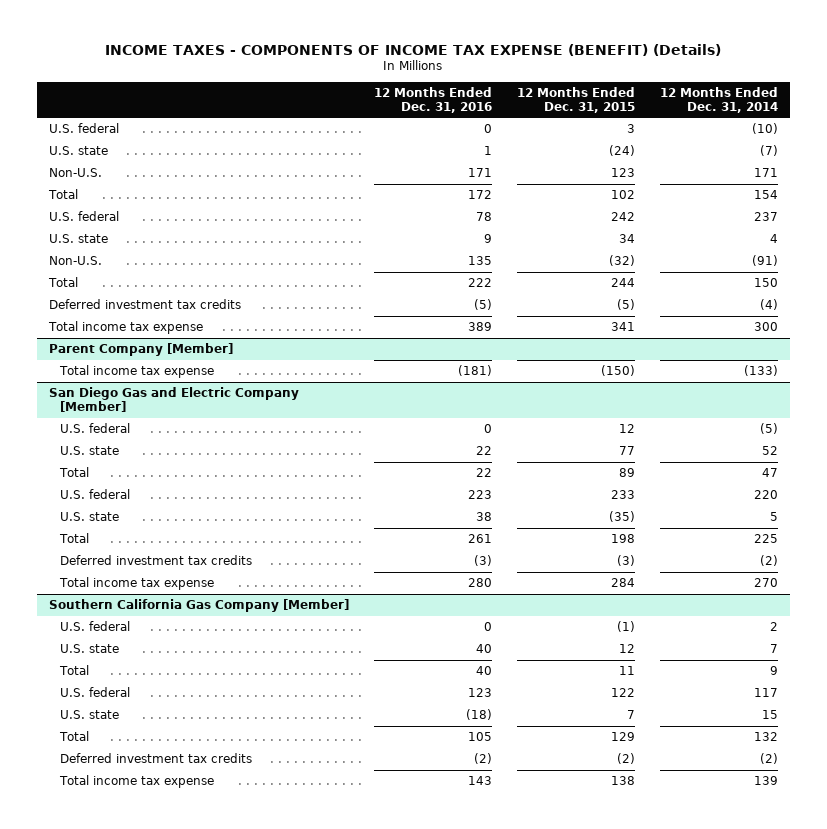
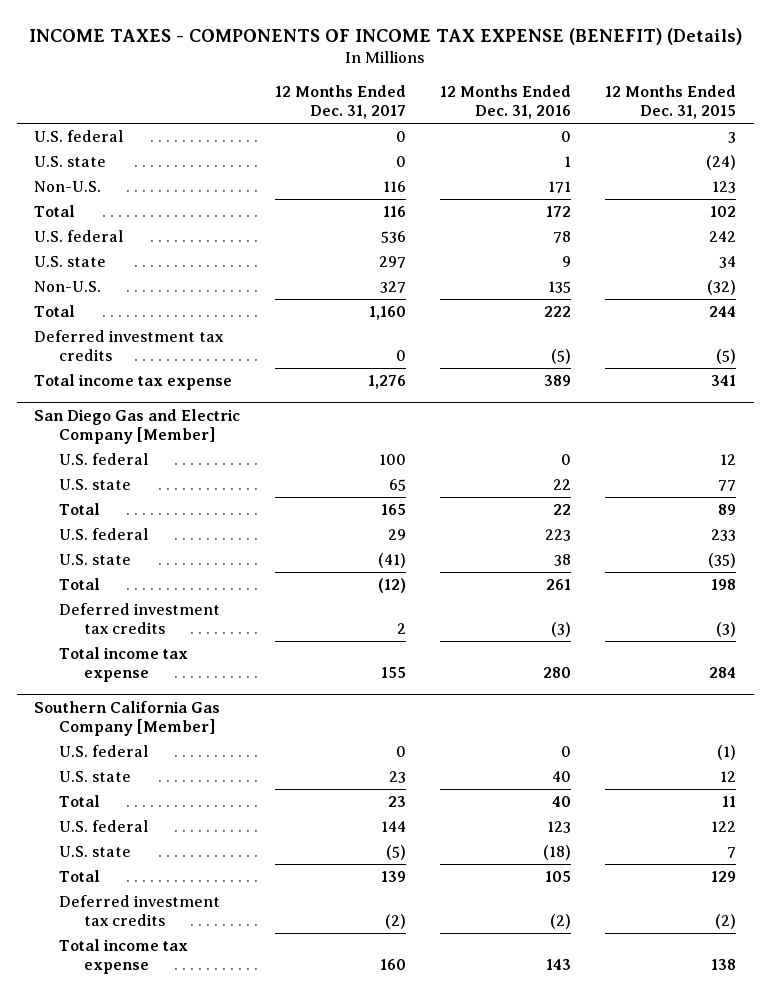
[659,86,778,113] 12 Months Ended Dec. 31, 2014 -> none
none -> [274,84,406,120] 12 Months Ended Dec. 31, 2017
[49,343,234,357] Parent Company [Member] -> none
[59,365,215,379] Total income tax expense -> none

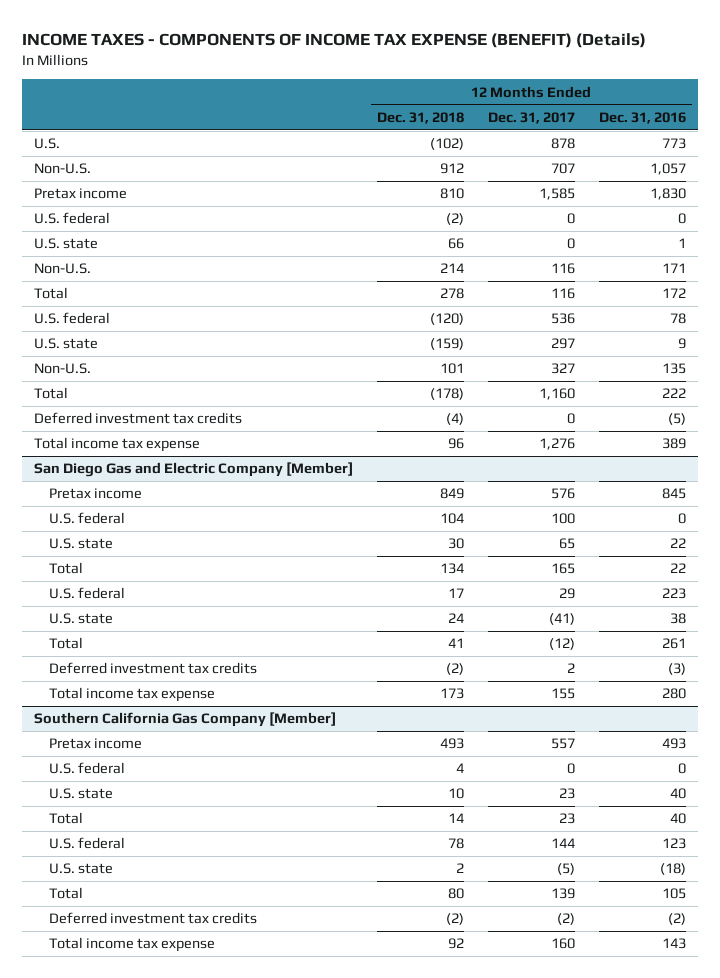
[605,84,737,120] 12 Months Ended Dec. 31, 2015 -> none
none -> [376,112,464,125] Dec. 31, 2018
none -> [34,138,61,150] U.S.
none -> [34,163,92,175] Non-U.S.
none -> [34,188,128,200] Pretax income
none -> [48,488,142,500] Pretax income
none -> [48,738,142,750] Pretax income

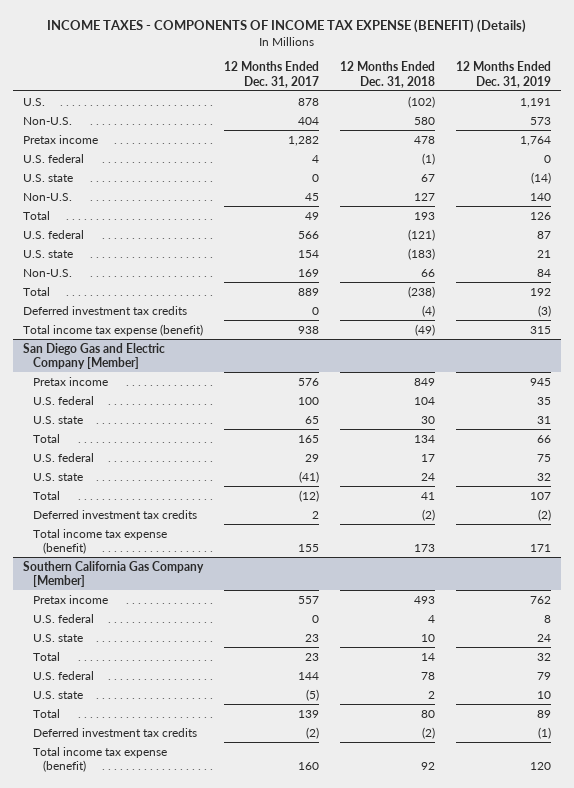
[598,112,686,125] Dec. 31, 2016 -> none
none -> [455,60,551,88] 12 Months Ended Dec. 31, 2019
[439,163,464,175] 912 -> [413,116,435,125] 580
[550,163,575,175] 707 -> [297,116,319,125] 404
[439,188,464,200] 810 -> [413,135,435,144] 478
[538,188,575,201] 1,585 -> [287,135,319,146] 1,282
[445,213,464,226] (2) -> [421,152,435,165] (1)
[566,213,575,225] 0 -> [311,154,319,163] 4
[447,238,464,250] 66 -> [420,173,435,182] 67
[439,263,464,274] 214 -> [413,192,435,201] 127
[550,263,575,275] 116 -> [304,192,319,201] 45
[439,288,464,300] 278 -> [413,211,435,220] 193
[550,288,575,300] 116 -> [304,211,319,220] 49
[429,313,464,326] (120) -> [407,228,435,241] (121)
[550,313,575,325] 536 -> [297,230,319,239] 566
[429,338,464,351] (159) -> [407,247,435,260] (183)
[550,338,575,350] 297 -> [297,249,319,258] 154
[439,363,464,375] 101 -> [420,268,435,277] 66
[550,363,575,375] 327 -> [297,268,319,277] 169
[429,388,464,401] (178) -> [407,285,435,298] (238)
[538,388,575,401] 1,160 -> [297,287,319,296] 889
[34,437,201,453] Total income tax expense -> [23,323,204,336] Total income tax expense (benefit)
[447,438,464,450] 96 -> [414,323,435,336] (49)
[538,438,575,451] 1,276 -> [297,325,319,334] 938
[48,687,215,703] Total income tax expense -> [32,528,167,555] Total income tax expense (benefit)
[48,937,215,953] Total income tax expense -> [32,746,167,773] Total income tax expense (benefit)

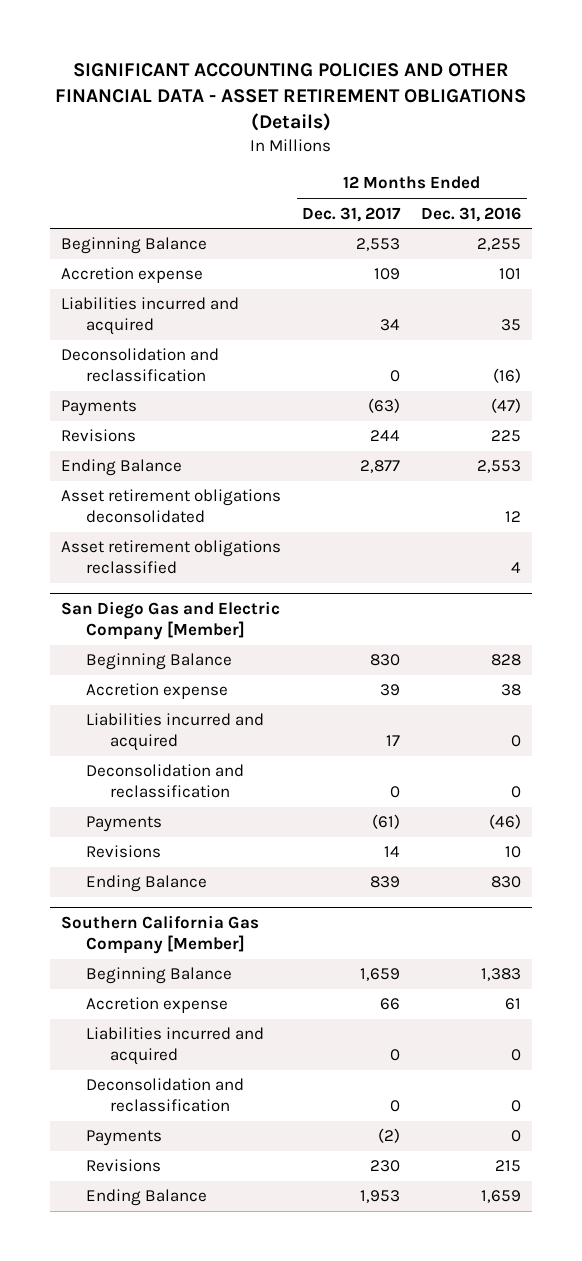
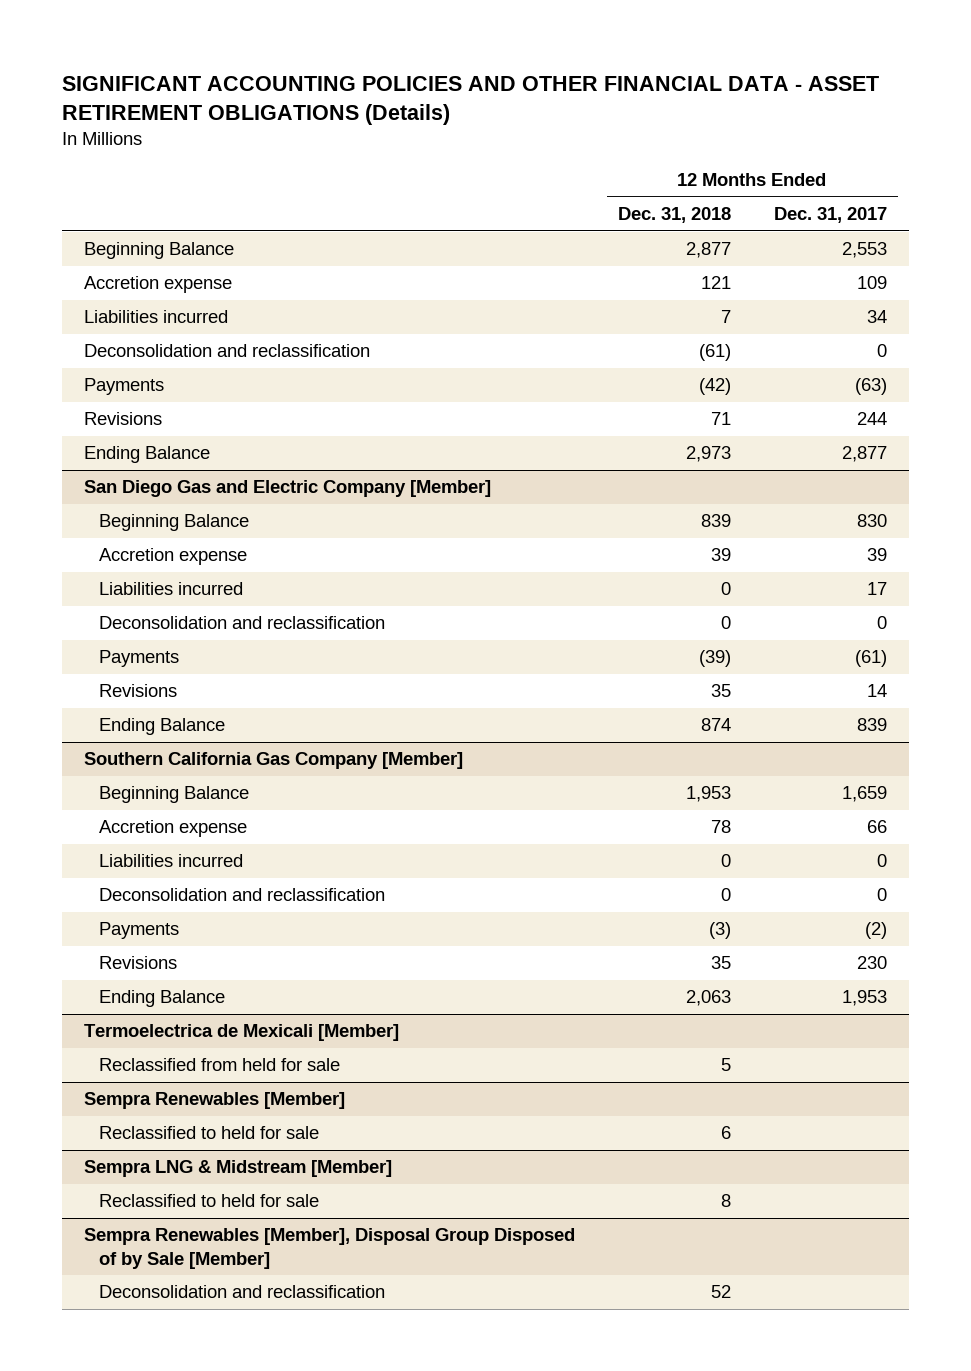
[421,206,522,222] Dec. 31, 2016 -> none
none -> [617,207,731,224] Dec. 31, 2018
[60,297,239,336] Liabilities incurred and acquired -> [83,310,228,324] Liabilities incurred
[60,489,281,524] Asset retirement obligations deconsolidated -> none
[60,540,281,575] Asset retirement obligations reclassified -> none
[85,713,264,752] Liabilities incurred and acquired -> [98,582,243,596] Liabilities incurred
[85,1027,264,1066] Liabilities incurred and acquired -> [98,854,243,868] Liabilities incurred
none -> [83,1024,399,1042] Termoelectrica de Mexicali [Member]
none -> [98,1058,340,1072] Reclassified from held for sale
none -> [83,1092,345,1110] Sempra Renewables [Member]
none -> [98,1126,319,1140] Reclassified to held for sale
none -> [83,1160,392,1178] Sempra LNG & Midstream [Member]
none -> [98,1194,319,1208] Reclassified to held for sale
none -> [83,1228,575,1269] Sempra Renewables [Member], Disposal Group Disposed of by Sale [Member]
none -> [98,1285,385,1299] Deconsolidation and reclassification

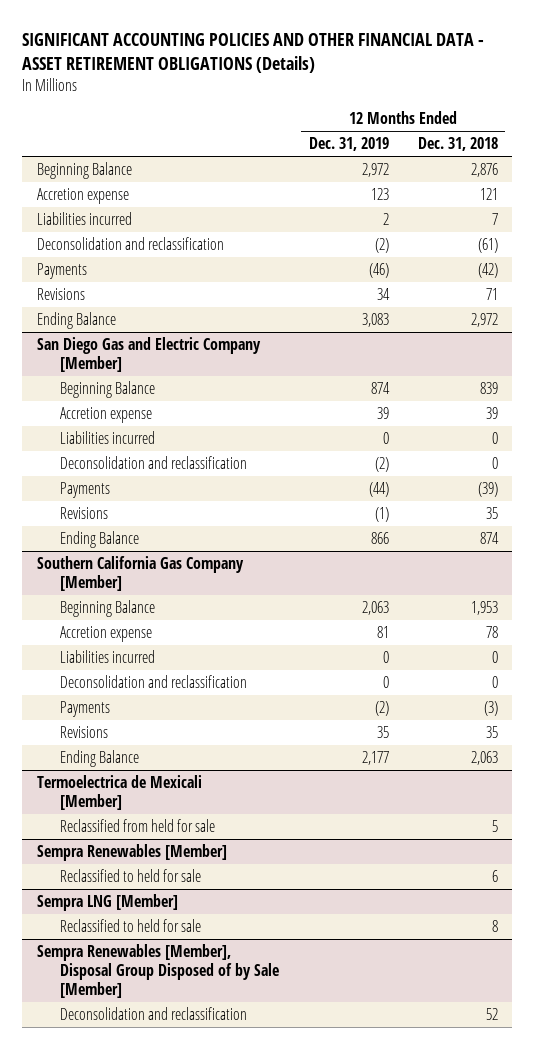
[774,207,888,224] Dec. 31, 2017 -> none
none -> [308,137,389,152] Dec. 31, 2019
[685,242,731,259] 2,877 -> [470,162,498,177] 2,876
[685,446,731,463] 2,973 -> [470,312,498,327] 2,972
[83,1160,392,1178] Sempra LNG & Midstream [Member] -> [37,893,179,911] Sempra LNG [Member]

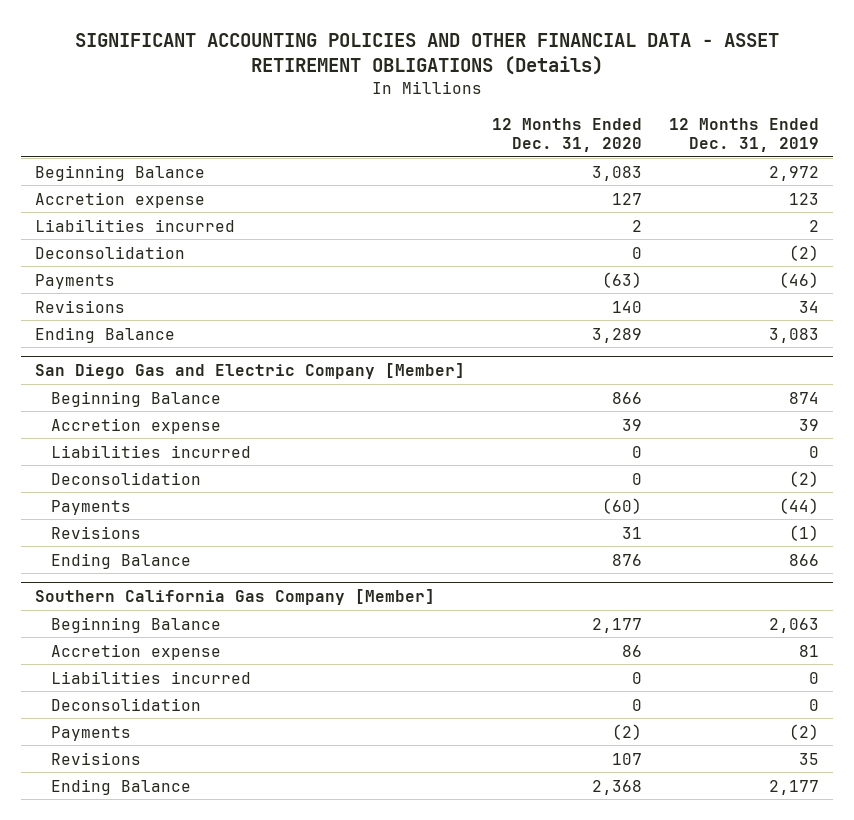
[417,137,498,152] Dec. 31, 2018 -> none
none -> [492,117,643,153] 12 Months Ended Dec. 31, 2020
[37,236,225,250] Deconsolidation and reclassification -> [34,245,185,259] Deconsolidation
[60,455,248,469] Deconsolidation and reclassification -> [51,471,202,485] Deconsolidation
[60,674,248,688] Deconsolidation and reclassification -> [51,697,202,711] Deconsolidation
[37,774,203,810] Termoelectrica de Mexicali [Member] -> none
[60,818,216,832] Reclassified from held for sale -> none
[37,843,228,861] Sempra Renewables [Member] -> none
[60,868,202,882] Reclassified to held for sale -> none
[37,893,179,911] Sempra LNG [Member] -> none
[60,918,202,932] Reclassified to held for sale -> none
[37,943,280,998] Sempra Renewables [Member], Disposal Group Disposed of by Sale [Member] -> none
[60,1006,248,1020] Deconsolidation and reclassification -> none

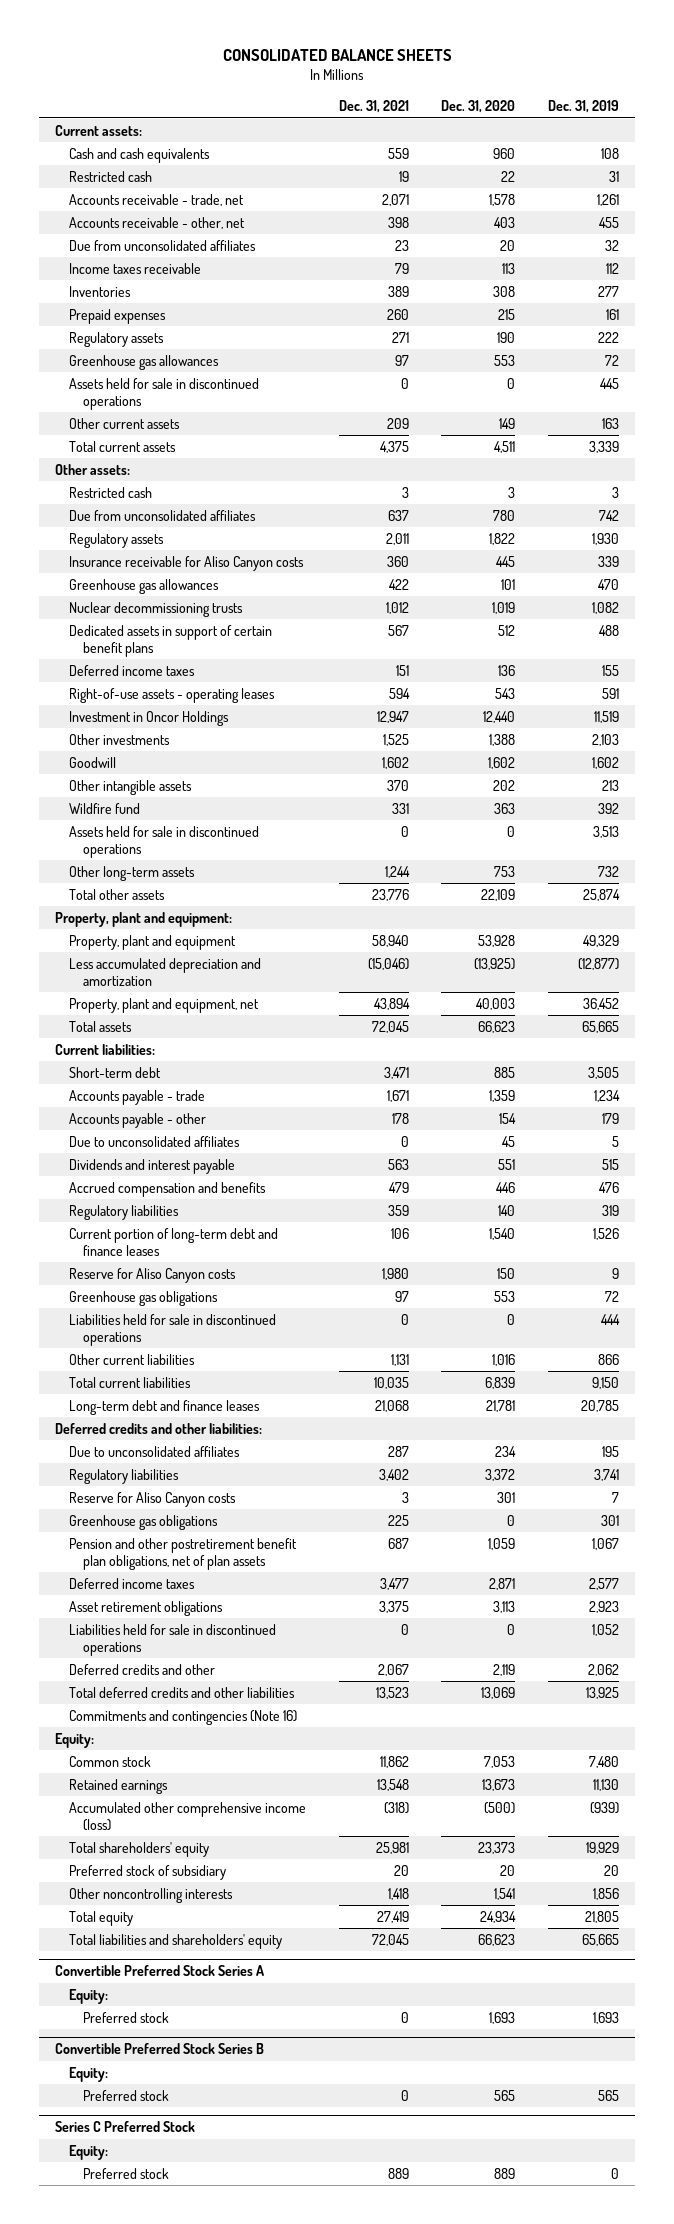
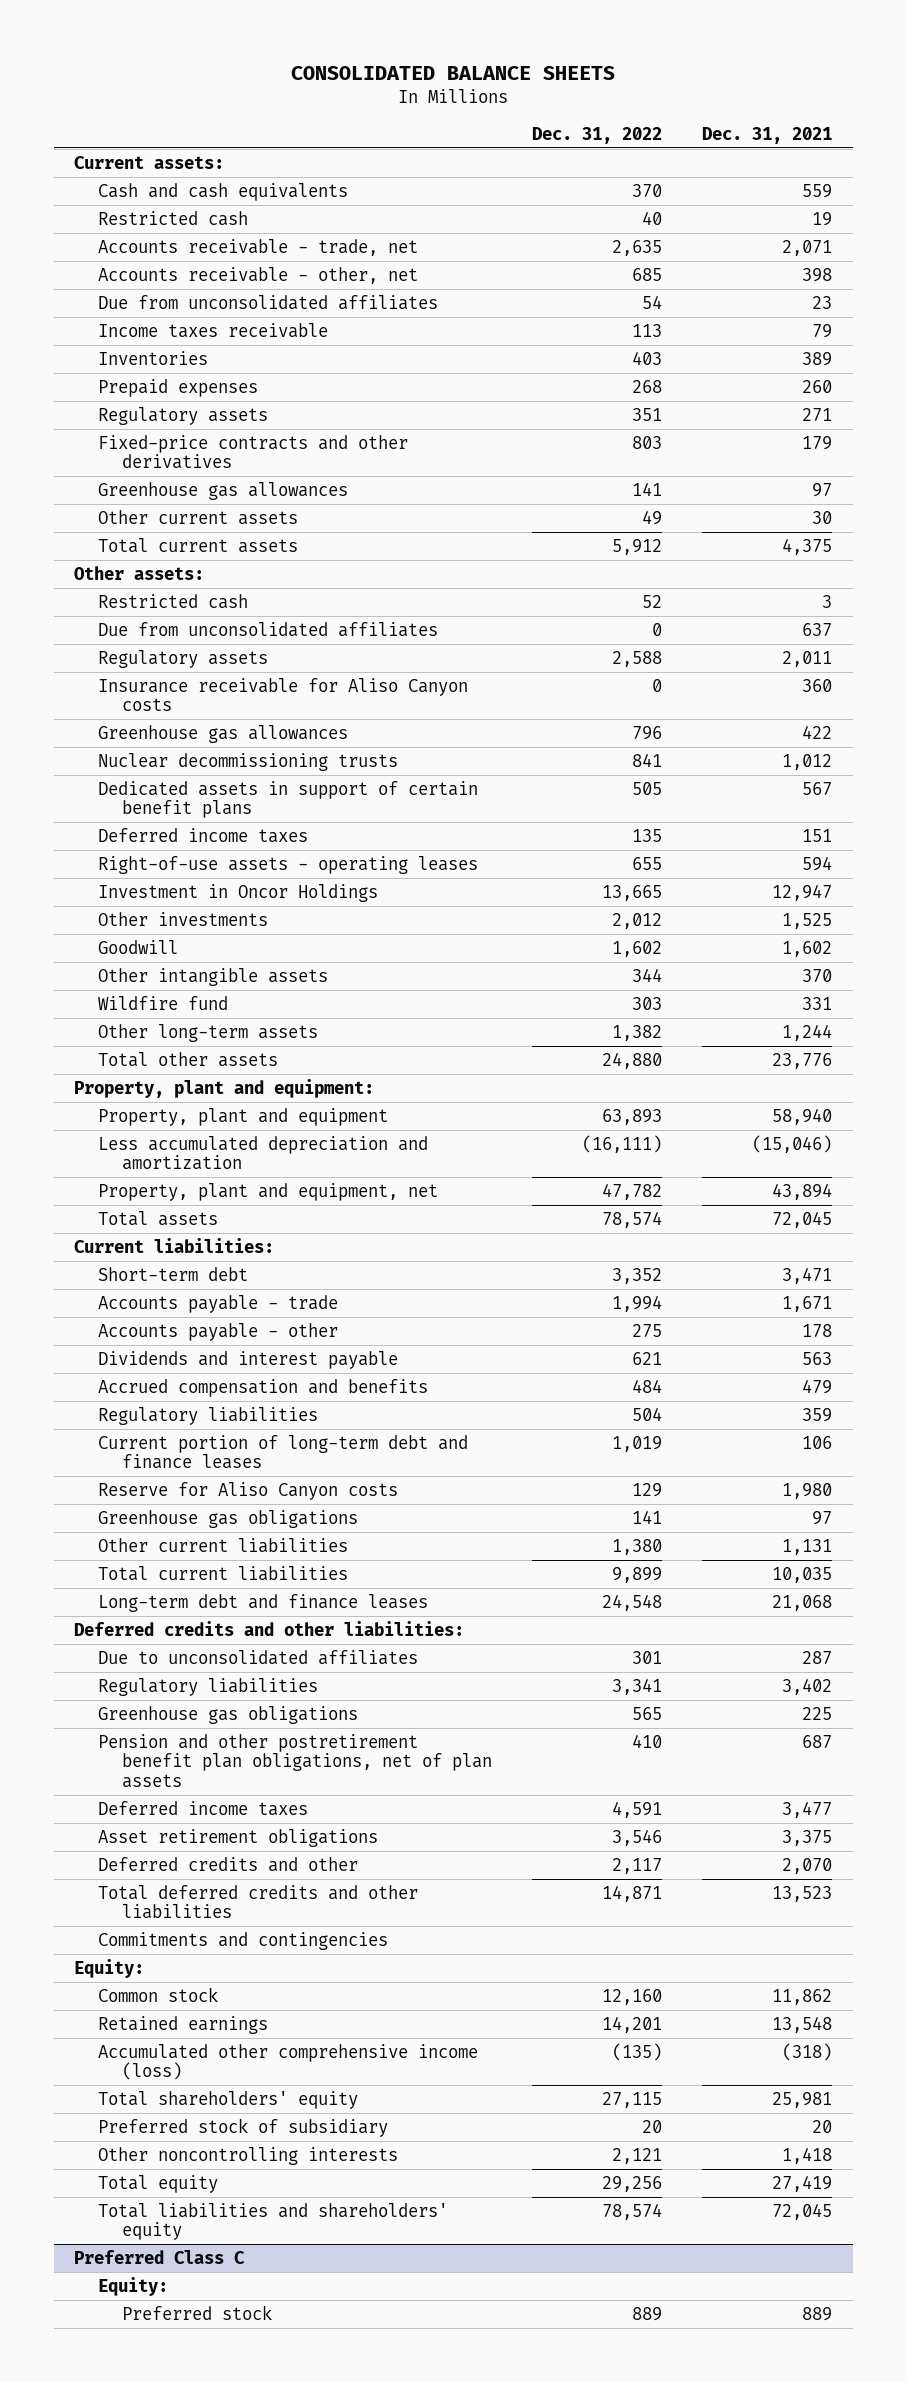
[441,100,516,114] Dec. 31, 2020 -> none
[547,100,619,114] Dec. 31, 2019 -> none
none -> [532,126,663,144] Dec. 31, 2022
none -> [97,434,408,470] Fixed-price contracts and other derivatives
[69,377,260,411] Assets held for sale in discontinued operations -> none
[386,417,409,429] 209 -> [812,510,833,524] 30
[69,825,260,859] Assets held for sale in discontinued operations -> none
[69,1135,241,1147] Due to unconsolidated affiliates -> none
[69,1313,277,1347] Liabilities held for sale in discontinued operations -> none
[69,1491,237,1507] Reserve for Aliso Canyon costs -> none
[69,1623,277,1657] Liabilities held for sale in discontinued operations -> none
[377,1663,409,1676] 2,067 -> [782,1857,833,1874] 2,070
[69,1709,298,1725] Commitments and contingencies (Note 16) -> [97,1931,388,1950] Commitments and contingencies
[55,1965,265,1977] Convertible Preferred Stock Series A -> none
[69,1988,109,2004] Equity: -> none
[83,2011,170,2023] Preferred stock -> none
[55,2043,265,2055] Convertible Preferred Stock Series B -> none
[69,2066,109,2082] Equity: -> none
[83,2089,170,2101] Preferred stock -> none
[55,2121,196,2133] Series C Preferred Stock -> [74,2249,246,2264] Preferred Class C

